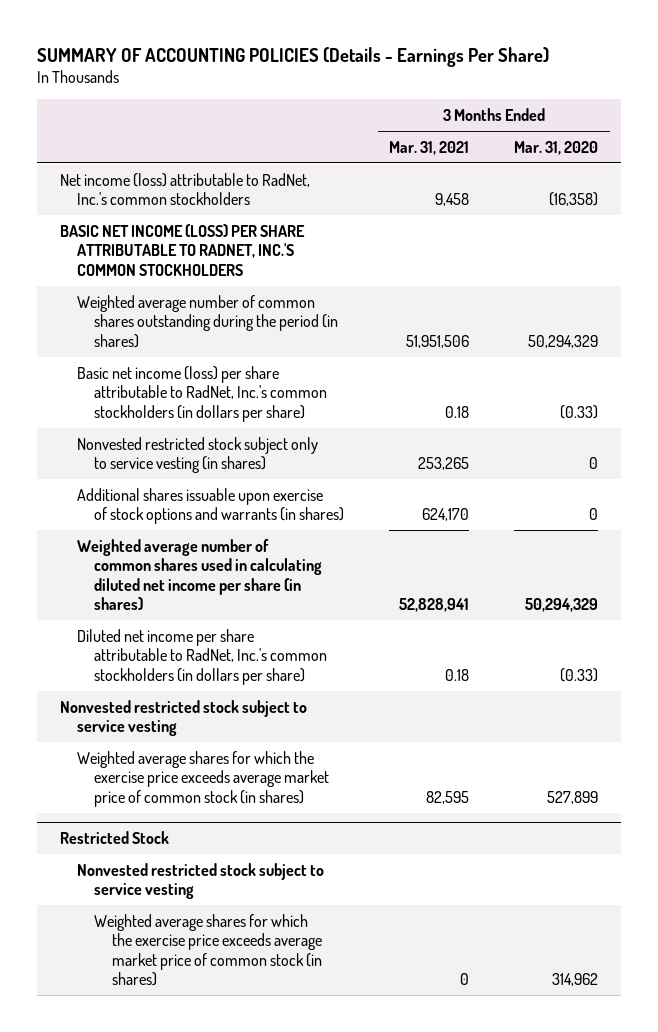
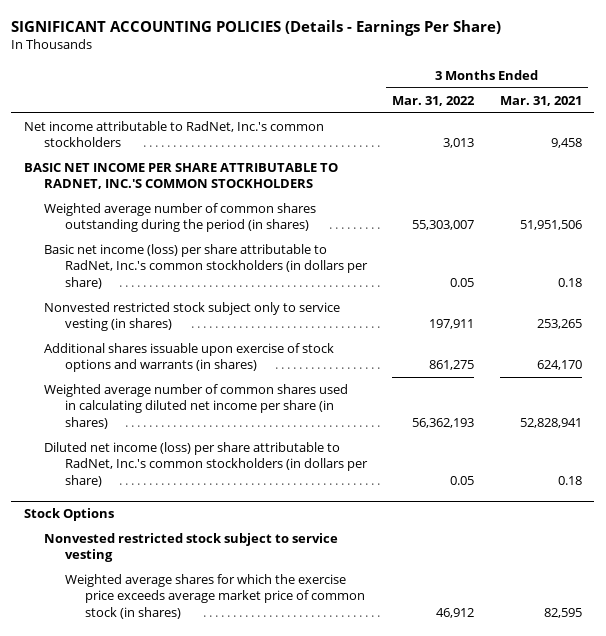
[37,46,550,67] SUMMARY OF ACCOUNTING POLICIES (Details - Earnings Per Share) -> [11,19,502,36] SIGNIFICANT ACCOUNTING POLICIES (Details - Earnings Per Share)
[514,140,599,155] Mar. 31, 2020 -> none
none -> [392,95,476,106] Mar. 31, 2022
[59,172,310,206] Net income (loss) attributable to RadNet, Inc.'s common stockholders -> [23,121,324,148] Net income attributable to RadNet, Inc.'s common stockholders
[59,223,305,276] BASIC NET INCOME (LOSS) PER SHARE ATTRIBUTABLE TO RADNET, INC.'S COMMON STOCKHOLDERS -> [23,163,338,190] BASIC NET INCOME PER SHARE ATTRIBUTABLE TO RADNET, INC.'S COMMON STOCKHOLDERS
[77,628,328,685] Diluted net income per share attributable to RadNet, Inc.'s common stockholders (in dollars per share) -> [44,442,368,487] Diluted net income (loss) per share attributable to RadNet, Inc.'s common stockholders (in dollars per share)
none -> [23,508,114,522] Stock Options
[59,831,169,845] Restricted Stock -> none
[77,862,325,900] Nonvested restricted stock subject to service vesting -> none
[94,913,322,986] Weighted average shares for which the exercise price exceeds average market price of common stock (in shares) -> none

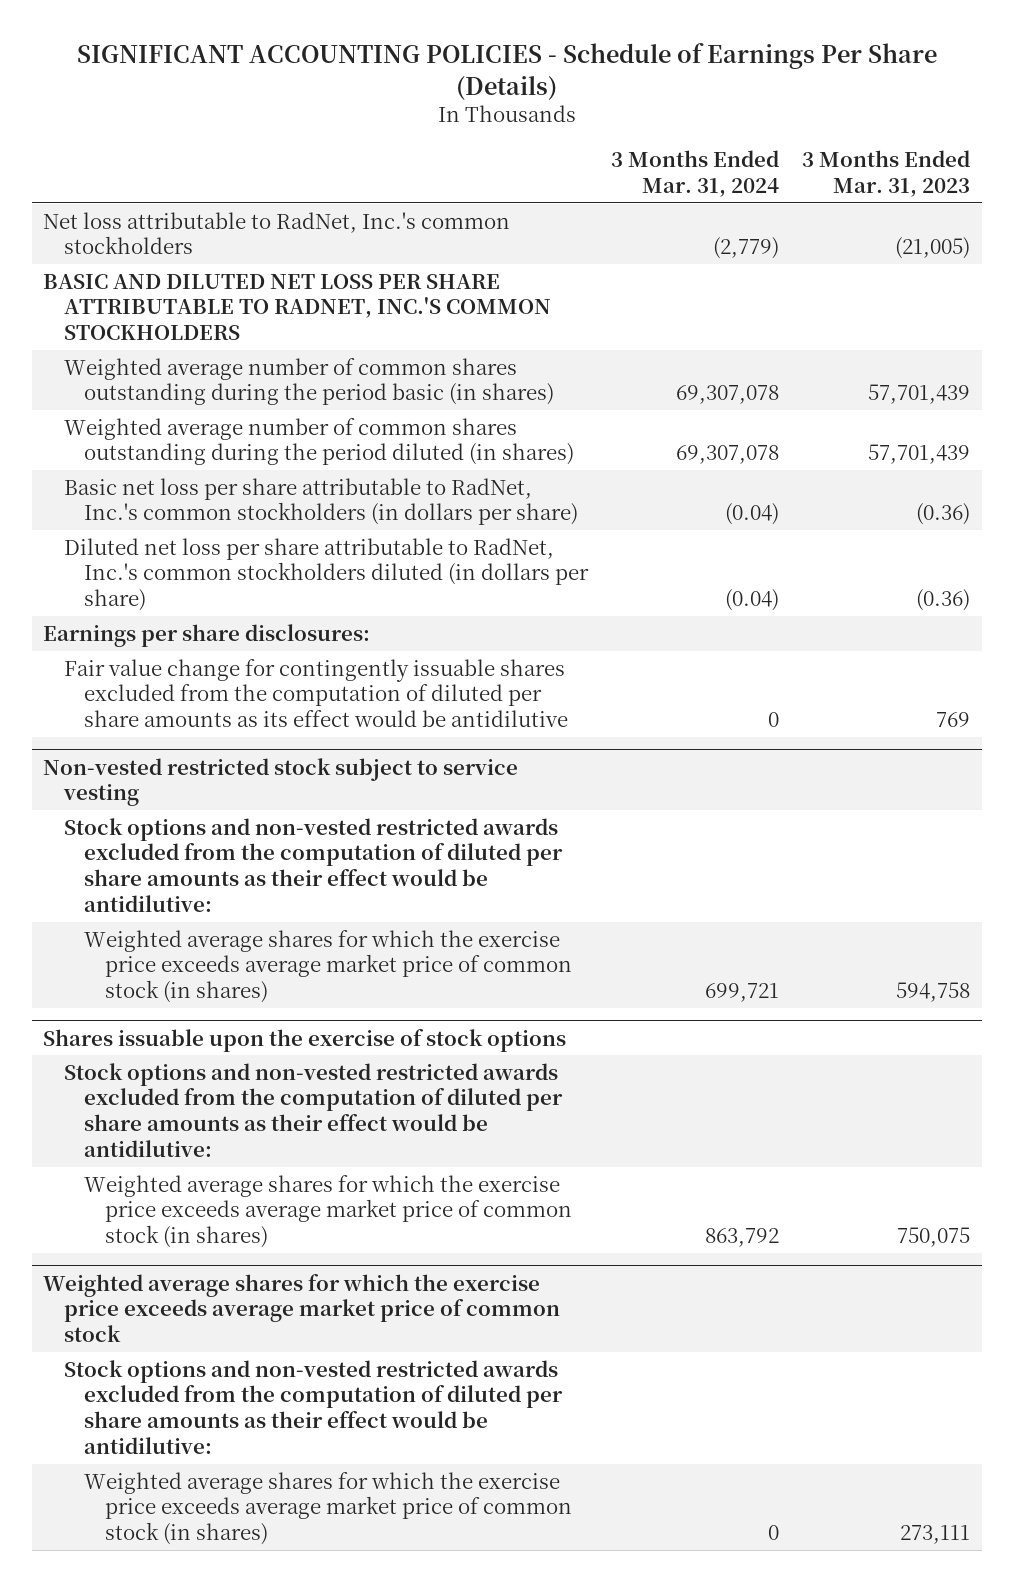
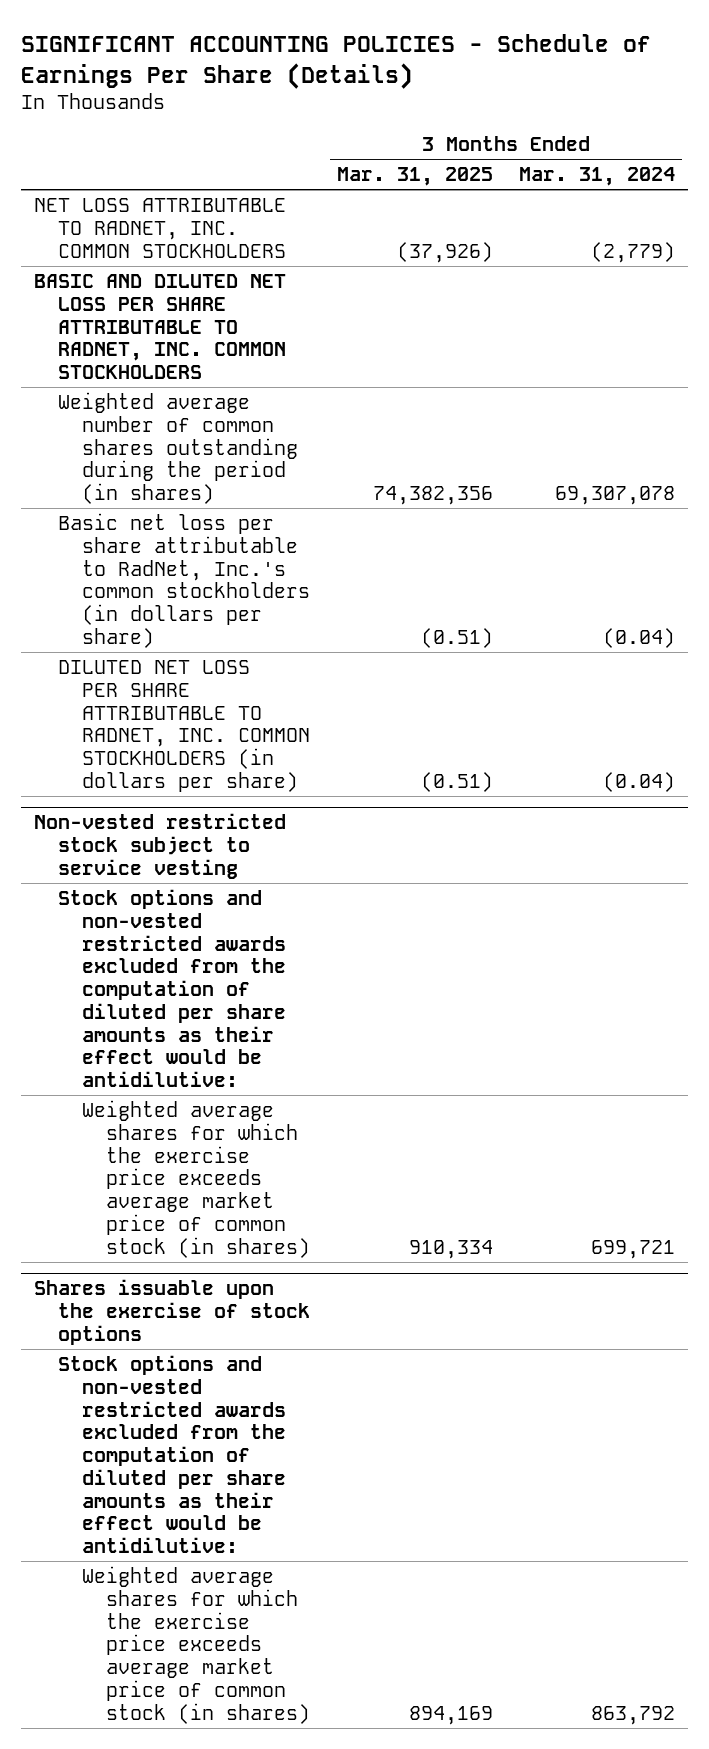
[802,150,971,198] 3 Months Ended Mar. 31, 2023 -> none
none -> [336,167,493,187] Mar. 31, 2025
[63,417,575,466] Weighted average number of common shares outstanding during the period diluted (in shares) -> none
[43,211,511,255] Net loss attributable to RadNet, Inc.'s common stockholders -> [34,197,287,258] NET LOSS ATTRIBUTABLE TO RADNET, INC. COMMON STOCKHOLDERS
[43,273,551,341] BASIC AND DILUTED NET LOSS PER SHARE ATTRIBUTABLE TO RADNET, INC.'S COMMON STOCKHOLDERS -> [34,273,287,380] BASIC AND DILUTED NET LOSS PER SHARE ATTRIBUTABLE TO RADNET, INC. COMMON STOCKHOLDERS
[63,357,555,406] Weighted average number of common shares outstanding during the period basic (in shares) -> [58,391,299,505] Weighted average number of common shares outstanding during the period (in shares)
[43,623,371,647] Earnings per share disclosures: -> none
[63,658,569,728] Fair value change for contingently issuable shares excluded from the computation of diluted per share amounts as its effect would be antidilutive -> none
[63,537,590,612] Diluted net loss per share attributable to RadNet, Inc.'s common stockholders diluted (in dollars per share) -> [58,659,311,792] DILUTED NET LOSS PER SHARE ATTRIBUTABLE TO RADNET, INC. COMMON STOCKHOLDERS (in dollars per share)
[43,1273,560,1342] Weighted average shares for which the exercise price exceeds average market price of common stock -> none
[63,1359,564,1454] Stock options and non-vested restricted awards excluded from the computation of diluted per share amounts as their effect would be antidilutive: -> none
[84,1471,572,1546] Weighted average shares for which the exercise price exceeds average market price of common stock (in shares) -> none

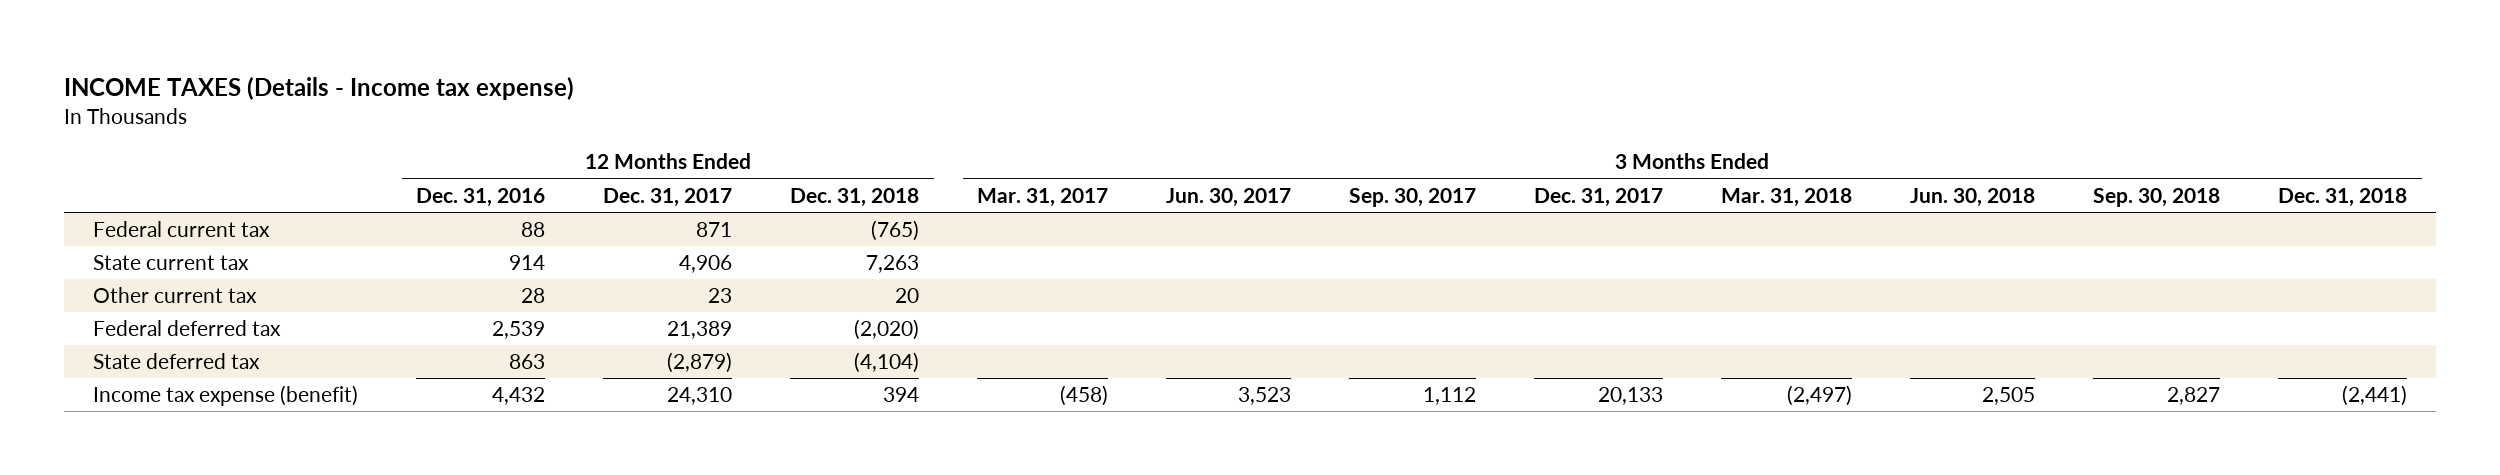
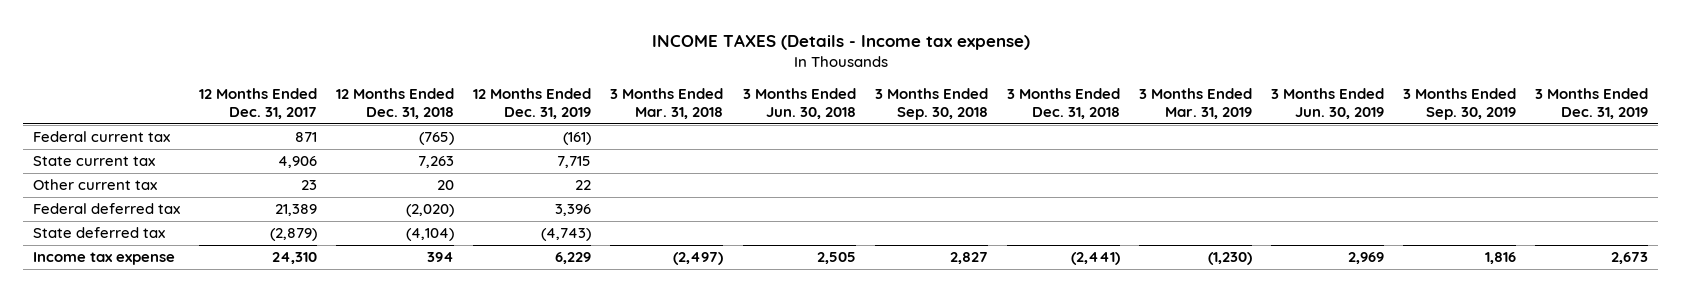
[416,187,546,207] Dec. 31, 2016 -> none
[977,187,1109,207] Mar. 31, 2017 -> none
[1166,187,1292,207] Jun. 30, 2017 -> none
[1349,187,1477,207] Sep. 30, 2017 -> none
[1534,187,1664,207] Dec. 31, 2017 -> none
none -> [473,88,592,119] 12 Months Ended Dec. 31, 2019
none -> [1138,88,1252,119] 3 Months Ended Mar. 31, 2019
none -> [1271,88,1385,119] 3 Months Ended Jun. 30, 2019
none -> [1403,88,1517,120] 3 Months Ended Sep. 30, 2019
none -> [1535,88,1649,119] 3 Months Ended Dec. 31, 2019
[92,385,358,407] Income tax expense (benefit) -> [32,252,175,266] Income tax expense

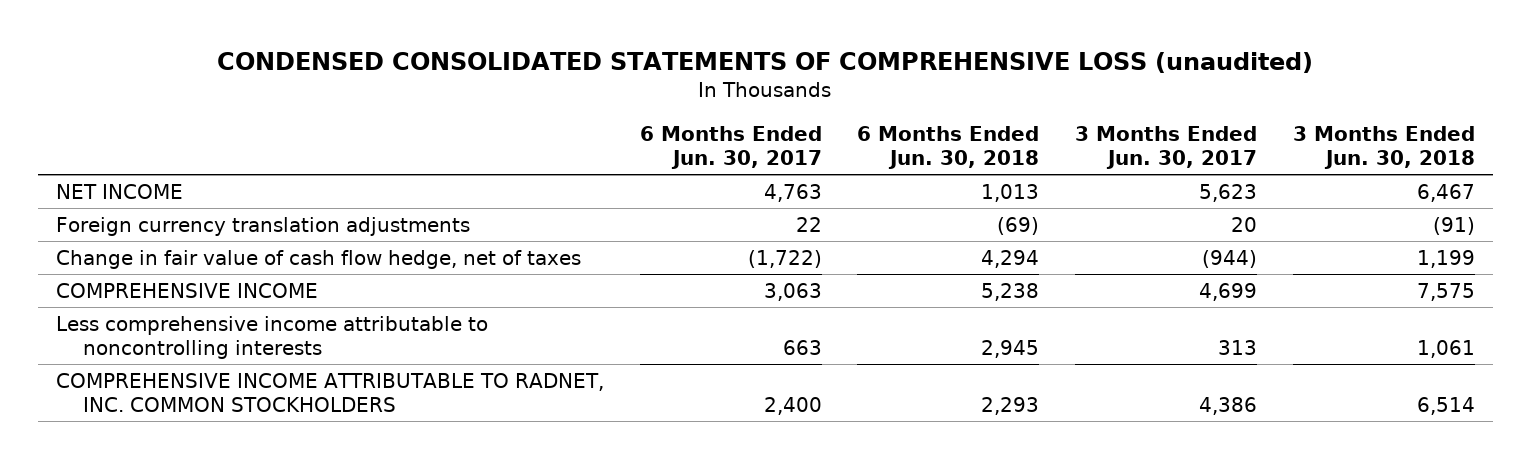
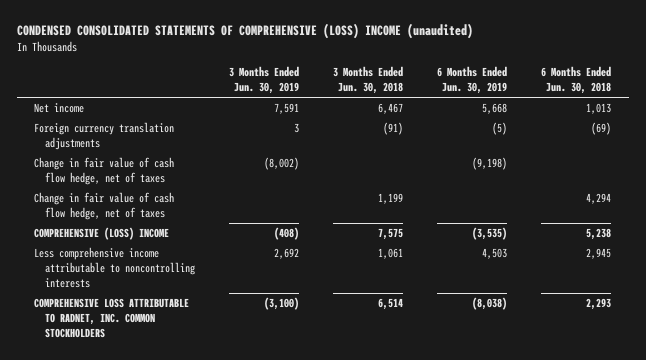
[217,51,1314,73] CONDENSED CONSOLIDATED STATEMENTS OF COMPREHENSIVE LOSS (unaudited) -> [17,23,474,40] CONDENSED CONSOLIDATED STATEMENTS OF COMPREHENSIVE (LOSS) INCOME (unaudited)
[639,126,822,169] 6 Months Ended Jun. 30, 2017 -> none
[1075,126,1258,169] 3 Months Ended Jun. 30, 2017 -> none
none -> [228,66,299,95] 3 Months Ended Jun. 30, 2019
none -> [437,66,508,95] 6 Months Ended Jun. 30, 2019
[56,183,184,199] NET INCOME -> [34,103,85,114] Net income
none -> [34,157,175,185] Change in fair value of cash flow hedge, net of taxes
[56,282,319,298] COMPREHENSIVE INCOME -> [34,227,170,241] COMPREHENSIVE (LOSS) INCOME
[56,372,605,412] COMPREHENSIVE INCOME ATTRIBUTABLE TO RADNET, INC. COMMON STOCKHOLDERS -> [34,298,190,338] COMPREHENSIVE LOSS ATTRIBUTABLE TO RADNET, INC. COMMON STOCKHOLDERS

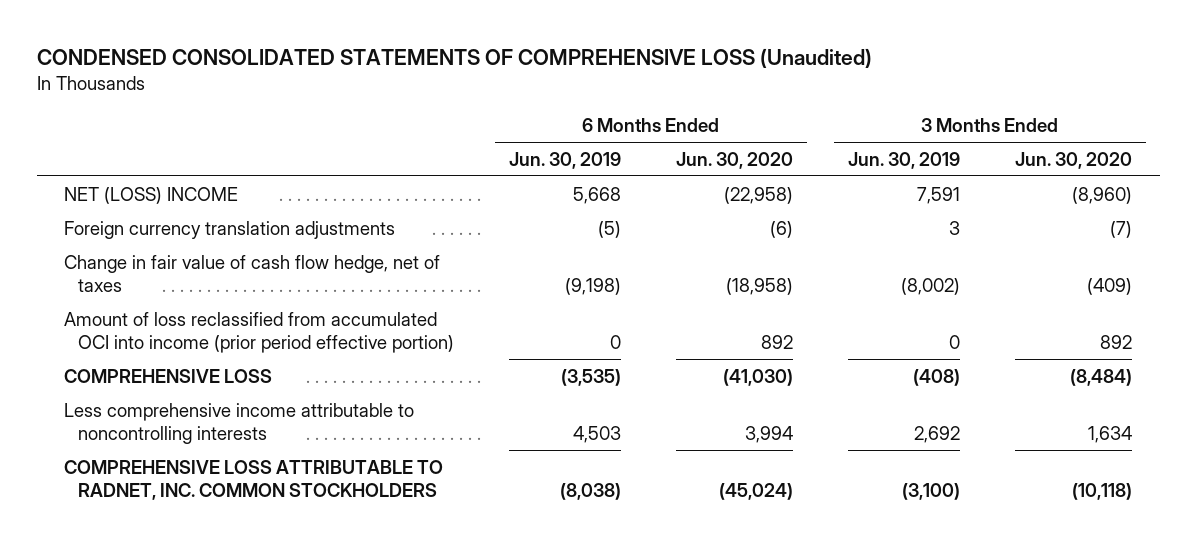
[17,23,474,40] CONDENSED CONSOLIDATED STATEMENTS OF COMPREHENSIVE (LOSS) INCOME (unaudited) -> [36,48,872,69] CONDENSED CONSOLIDATED STATEMENTS OF COMPREHENSIVE LOSS (Unaudited)
[333,66,404,95] 3 Months Ended Jun. 30, 2018 -> none
[541,66,612,95] 6 Months Ended Jun. 30, 2018 -> none
none -> [675,151,793,169] Jun. 30, 2020
none -> [1015,151,1133,169] Jun. 30, 2020
[34,103,85,114] Net income -> [64,186,239,204] NET (LOSS) INCOME
[34,192,175,220] Change in fair value of cash flow hedge, net of taxes -> none
none -> [64,311,454,354] Amount of loss reclassified from accumulated OCI into income (prior period effective portion)
[34,227,170,241] COMPREHENSIVE (LOSS) INCOME -> [64,368,273,383] COMPREHENSIVE LOSS

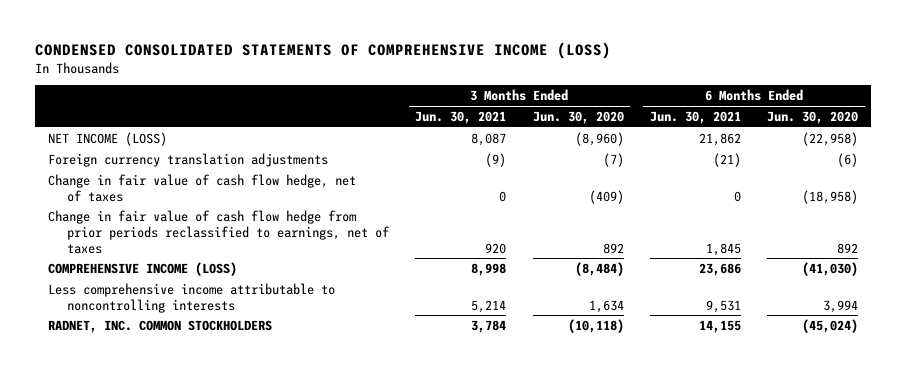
[36,48,872,69] CONDENSED CONSOLIDATED STATEMENTS OF COMPREHENSIVE LOSS (Unaudited) -> [35,42,612,60] CONDENSED CONSOLIDATED STATEMENTS OF COMPREHENSIVE INCOME (LOSS)
[508,151,621,169] Jun. 30, 2019 -> none
[847,151,960,169] Jun. 30, 2019 -> none
none -> [415,110,507,124] Jun. 30, 2021
none -> [649,110,741,124] Jun. 30, 2021
[64,186,239,204] NET (LOSS) INCOME -> [48,131,168,146] NET INCOME (LOSS)
[64,311,454,354] Amount of loss reclassified from accumulated OCI into income (prior period effective portion) -> [48,209,390,254] Change in fair value of cash flow hedge from prior periods reclassified to earnings, net of taxes
[64,368,273,383] COMPREHENSIVE LOSS -> [48,261,238,276] COMPREHENSIVE INCOME (LOSS)
[64,459,444,501] COMPREHENSIVE LOSS ATTRIBUTABLE TO RADNET, INC. COMMON STOCKHOLDERS -> [48,319,273,333] RADNET, INC. COMMON STOCKHOLDERS

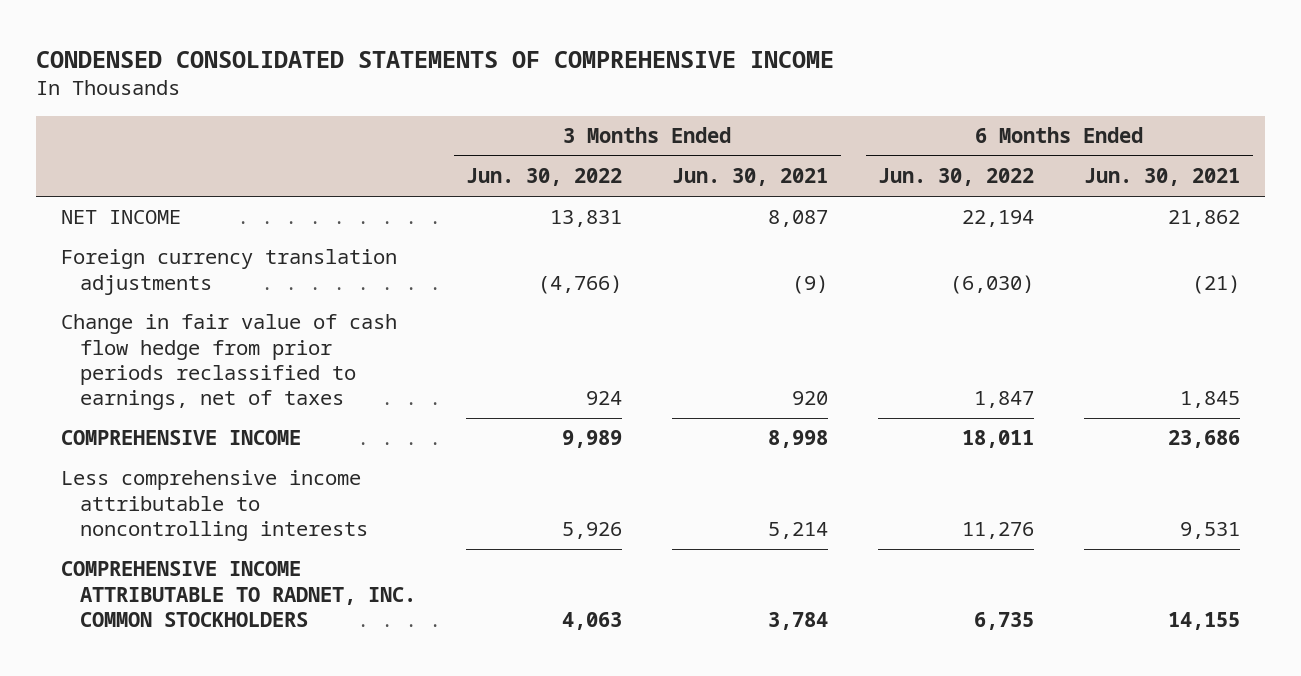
[35,42,612,60] CONDENSED CONSOLIDATED STATEMENTS OF COMPREHENSIVE INCOME (LOSS) -> [35,50,834,68] CONDENSED CONSOLIDATED STATEMENTS OF COMPREHENSIVE INCOME
[532,110,624,124] Jun. 30, 2020 -> none
[767,110,859,124] Jun. 30, 2020 -> none
none -> [466,168,623,187] Jun. 30, 2022
none -> [878,168,1035,187] Jun. 30, 2022
[48,131,168,146] NET INCOME (LOSS) -> [60,210,181,225] NET INCOME
[48,173,357,202] Change in fair value of cash flow hedge, net of taxes -> none
[48,261,238,276] COMPREHENSIVE INCOME (LOSS) -> [60,430,301,446] COMPREHENSIVE INCOME
[48,319,273,333] RADNET, INC. COMMON STOCKHOLDERS -> [60,561,417,627] COMPREHENSIVE INCOME ATTRIBUTABLE TO RADNET, INC. COMMON STOCKHOLDERS

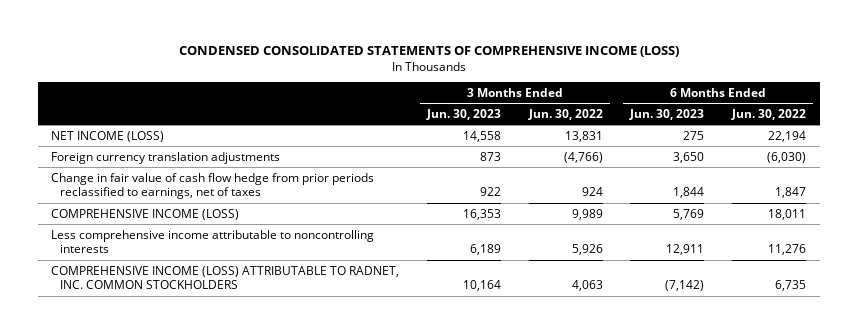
[35,50,834,68] CONDENSED CONSOLIDATED STATEMENTS OF COMPREHENSIVE INCOME -> [178,46,679,58] CONDENSED CONSOLIDATED STATEMENTS OF COMPREHENSIVE INCOME (LOSS)
[672,168,829,187] Jun. 30, 2021 -> none
[1084,168,1241,187] Jun. 30, 2021 -> none
none -> [425,108,501,120] Jun. 30, 2023
none -> [629,108,705,120] Jun. 30, 2023
[60,210,181,225] NET INCOME -> [51,130,165,142] NET INCOME (LOSS)
[60,430,301,446] COMPREHENSIVE INCOME -> [51,208,240,220] COMPREHENSIVE INCOME (LOSS)
[60,561,417,627] COMPREHENSIVE INCOME ATTRIBUTABLE TO RADNET, INC. COMMON STOCKHOLDERS -> [51,265,400,289] COMPREHENSIVE INCOME (LOSS) ATTRIBUTABLE TO RADNET, INC. COMMON STOCKHOLDERS

